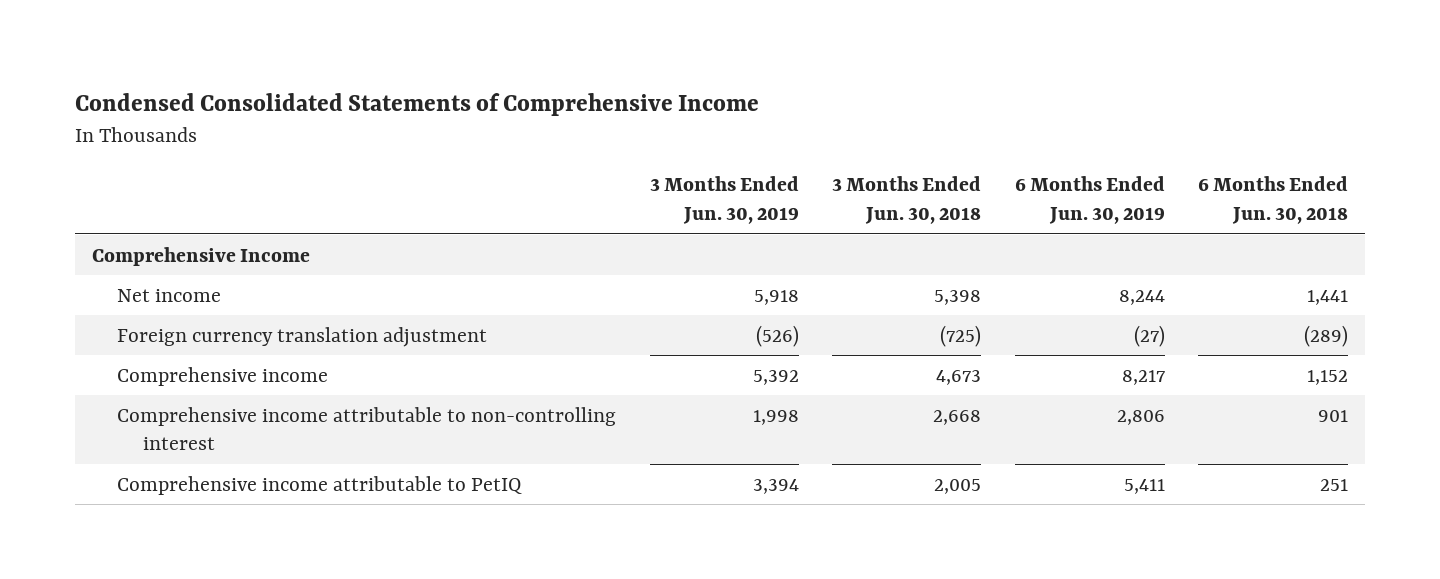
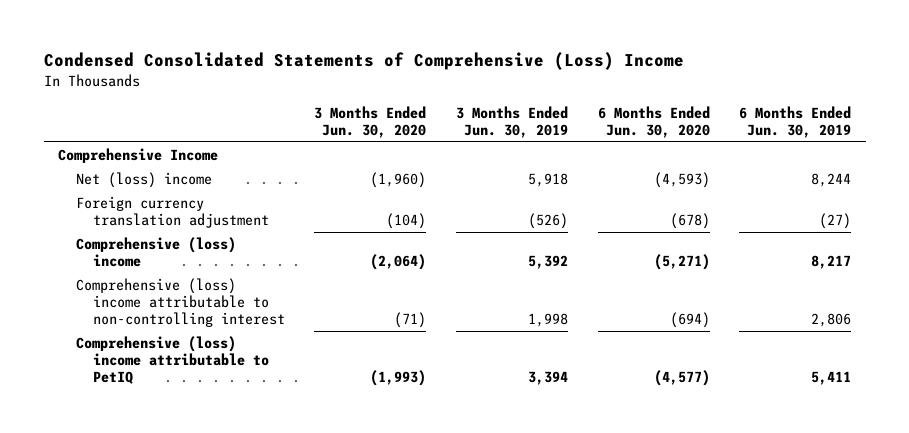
[74,92,759,116] Condensed Consolidated Statements of Comprehensive Income -> [43,52,684,71] Condensed Consolidated Statements of Comprehensive (Loss) Income
[832,176,982,225] 3 Months Ended Jun. 30, 2018 -> none
[1198,176,1349,225] 6 Months Ended Jun. 30, 2018 -> none
none -> [314,106,427,139] 3 Months Ended Jun. 30, 2020
none -> [597,106,710,139] 6 Months Ended Jun. 30, 2020
[117,288,222,302] Net income -> [75,172,212,189] Net (loss) income
[117,366,329,386] Comprehensive income -> [75,237,236,268] Comprehensive (loss) income
[117,406,617,451] Comprehensive income attributable to non-controlling interest -> [75,278,285,328] Comprehensive (loss) income attributable to non-controlling interest
[117,475,523,495] Comprehensive income attributable to PetIQ -> [75,336,269,385] Comprehensive (loss) income attributable to PetIQ

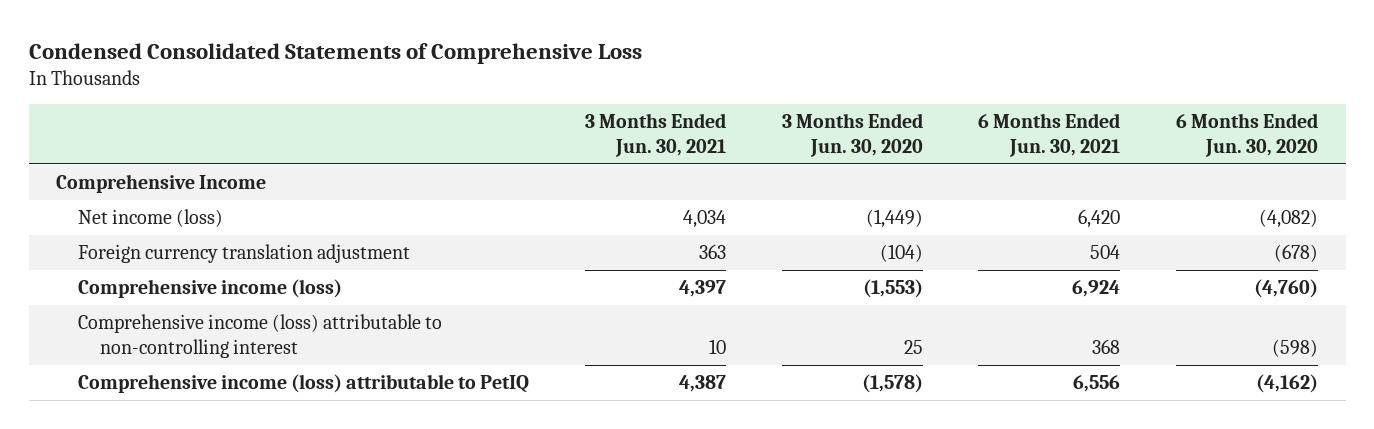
[43,52,684,71] Condensed Consolidated Statements of Comprehensive (Loss) Income -> [28,42,642,64] Condensed Consolidated Statements of Comprehensive Loss
[455,106,568,139] 3 Months Ended Jun. 30, 2019 -> none
[739,106,852,139] 6 Months Ended Jun. 30, 2019 -> none
none -> [585,113,727,158] 3 Months Ended Jun. 30, 2021
none -> [978,113,1121,158] 6 Months Ended Jun. 30, 2021
[75,172,212,189] Net (loss) income -> [78,209,224,228] Net income (loss)
[370,172,427,189] (1,960) -> [865,209,923,229] (1,449)
[653,172,710,189] (4,593) -> [1258,209,1318,229] (4,082)
[75,237,236,268] Comprehensive (loss) income -> [78,279,343,299] Comprehensive income (loss)
[370,254,427,271] (2,064) -> [862,279,923,299] (1,553)
[653,254,710,271] (5,271) -> [1253,279,1318,299] (4,760)
[75,278,285,328] Comprehensive (loss) income attributable to non-controlling interest -> [78,314,443,358] Comprehensive income (loss) attributable to non-controlling interest
[394,312,427,329] (71) -> [903,339,923,354] 25
[669,312,710,329] (694) -> [1271,338,1318,357] (598)
[75,336,269,385] Comprehensive (loss) income attributable to PetIQ -> [78,374,530,394] Comprehensive income (loss) attributable to PetIQ
[370,370,427,387] (1,993) -> [861,374,923,394] (1,578)
[653,370,710,387] (4,577) -> [1255,374,1318,394] (4,162)

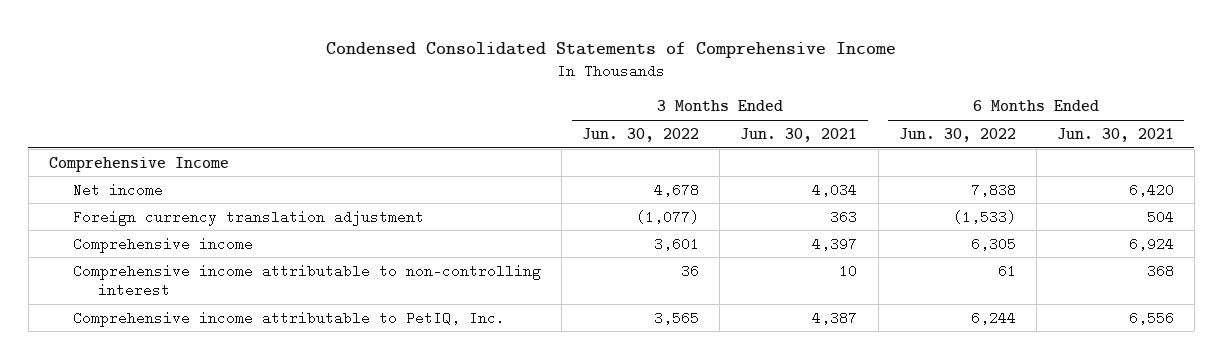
[28,42,642,64] Condensed Consolidated Statements of Comprehensive Loss -> [326,41,897,58] Condensed Consolidated Statements of Comprehensive Income
[781,113,923,158] 3 Months Ended Jun. 30, 2020 -> none
[1175,113,1318,158] 6 Months Ended Jun. 30, 2020 -> none
none -> [582,127,700,142] Jun. 30, 2022
none -> [898,127,1016,142] Jun. 30, 2022
[78,209,224,228] Net income (loss) -> [73,182,164,197] Net income
[78,279,343,299] Comprehensive income (loss) -> [73,236,254,253] Comprehensive income
[78,314,443,358] Comprehensive income (loss) attributable to non-controlling interest -> [73,263,542,298] Comprehensive income attributable to non-controlling interest
[78,374,530,394] Comprehensive income (loss) attributable to PetIQ -> [73,310,506,327] Comprehensive income attributable to PetIQ, Inc.

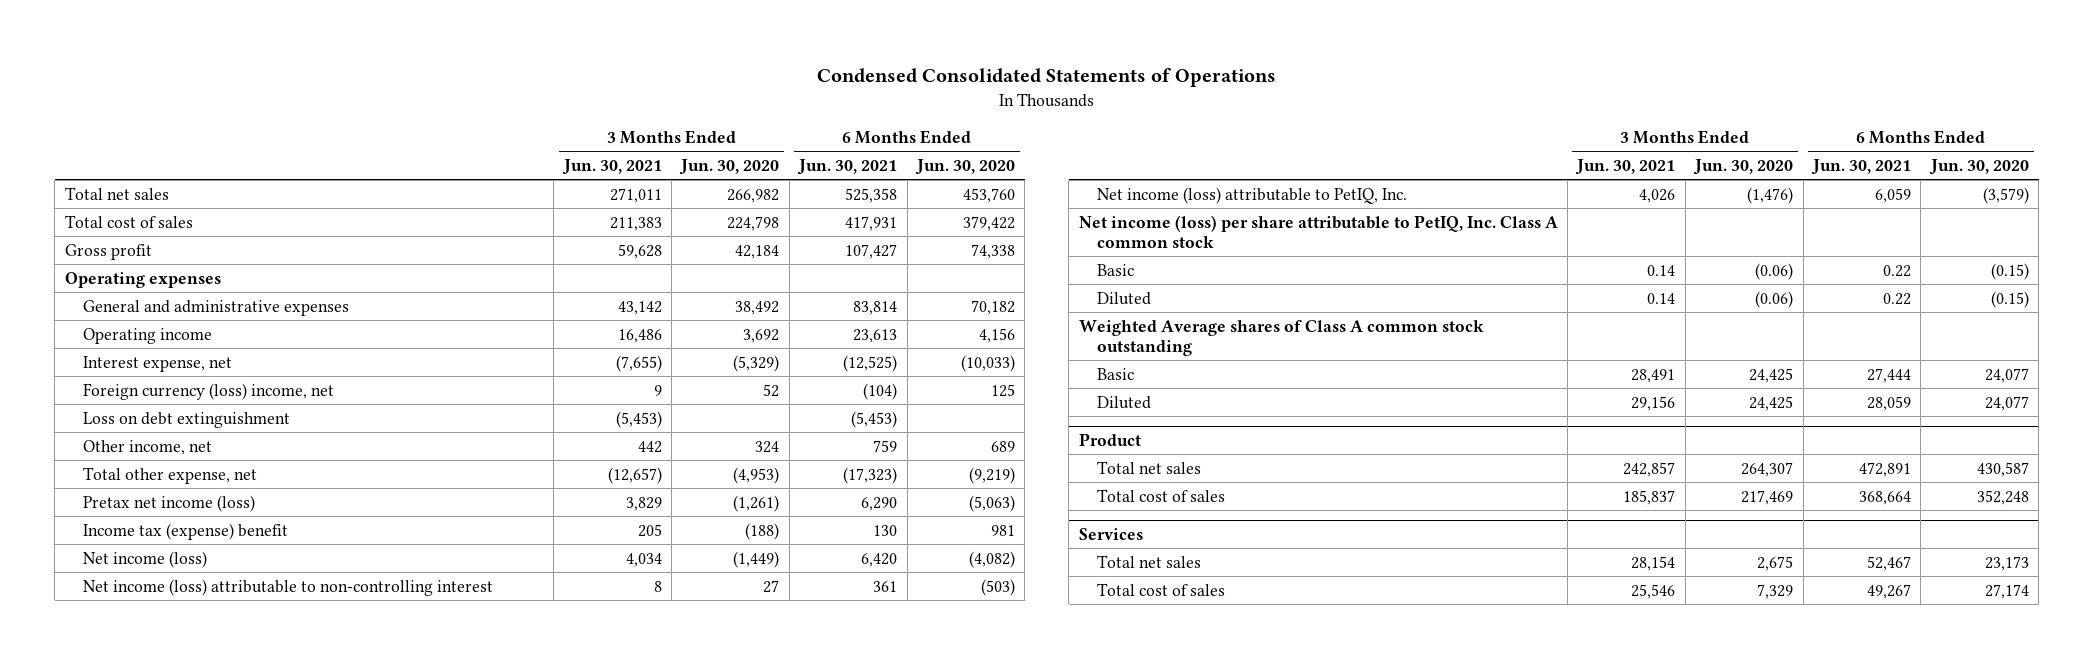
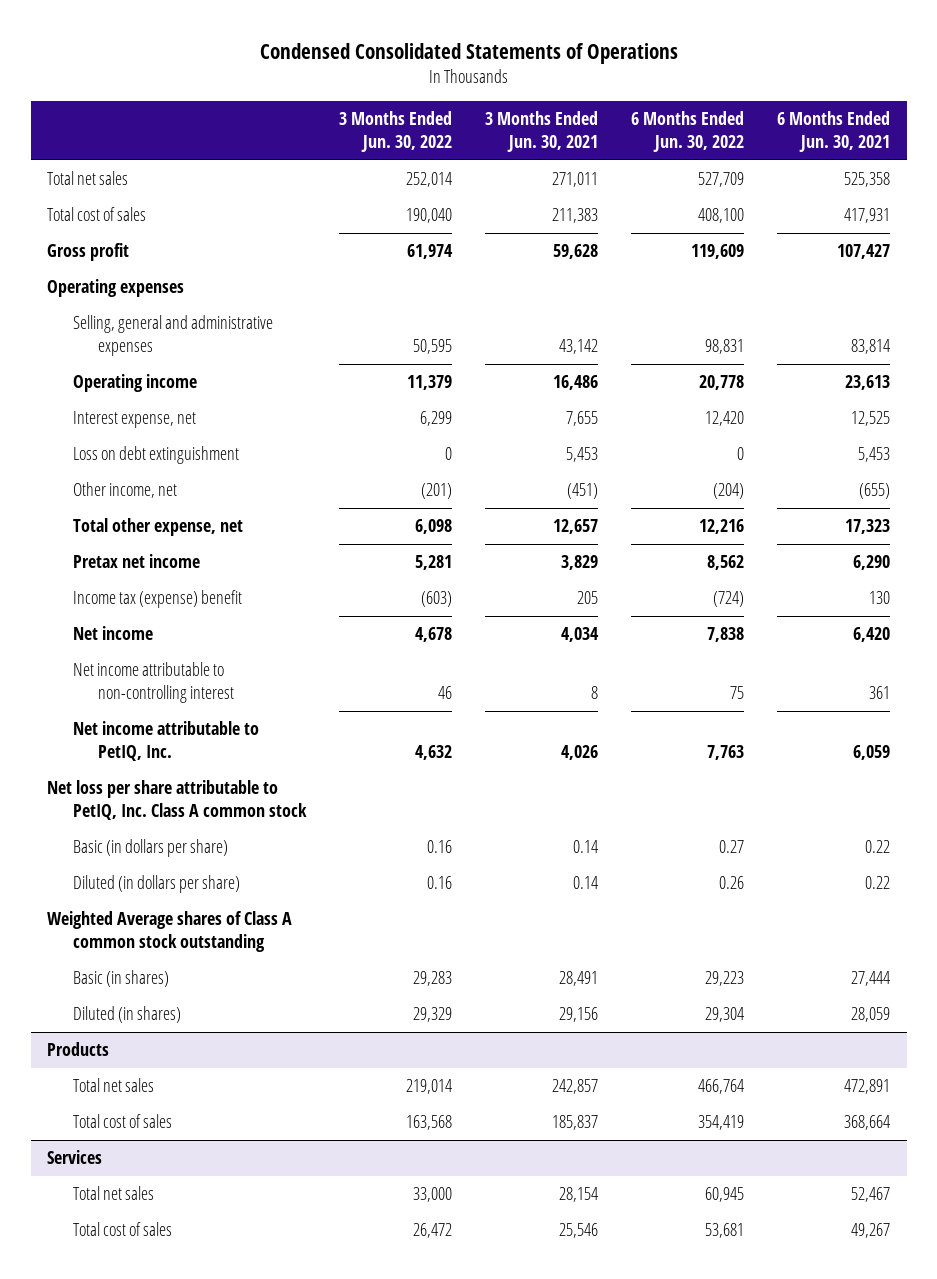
[679,159,780,176] Jun. 30, 2020 -> none
[914,159,1015,176] Jun. 30, 2020 -> none
none -> [338,111,452,153] 3 Months Ended Jun. 30, 2022
none -> [630,111,744,153] 6 Months Ended Jun. 30, 2022
[83,299,350,316] General and administrative expenses -> [72,315,273,357] Selling, general and administrative expenses
[83,382,335,400] Foreign currency (loss) income, net -> none
[615,354,662,372] (7,655) -> [565,411,598,427] 7,655
[843,354,898,372] (12,525) -> [850,411,890,427] 12,525
[615,410,662,428] (5,453) -> [565,447,598,463] 5,453
[851,410,898,428] (5,453) -> [857,447,890,463] 5,453
[637,440,662,453] 442 -> [566,483,598,500] (451)
[873,439,898,452] 759 -> [858,483,890,500] (655)
[607,466,662,484] (12,657) -> [552,519,598,535] 12,657
[843,466,898,484] (17,323) -> [844,519,890,535] 17,323
[83,494,256,512] Pretax net income (loss) -> [72,554,200,569] Pretax net income
[83,550,208,568] Net income (loss) -> [72,626,153,641] Net income
[83,578,494,596] Net income (loss) attributable to non-controlling interest -> [72,662,235,704] Net income attributable to non-controlling interest
[1097,186,1408,204] Net income (loss) attributable to PetIQ, Inc. -> [72,721,259,762] Net income attributable to PetIQ, Inc.
[1078,214,1558,248] Net income (loss) per share attributable to PetIQ, Inc. Class A common stock -> [47,780,307,821] Net loss per share attributable to PetIQ, Inc. Class A common stock
[1097,263,1135,276] Basic -> [72,839,228,858] Basic (in dollars per share)
[1097,291,1152,305] Diluted -> [72,875,240,894] Diluted (in dollars per share)
[1097,367,1135,380] Basic -> [72,970,169,988] Basic (in shares)
[1097,395,1152,409] Diluted -> [72,1006,181,1024] Diluted (in shares)
[1078,432,1141,446] Product -> [47,1042,110,1057] Products

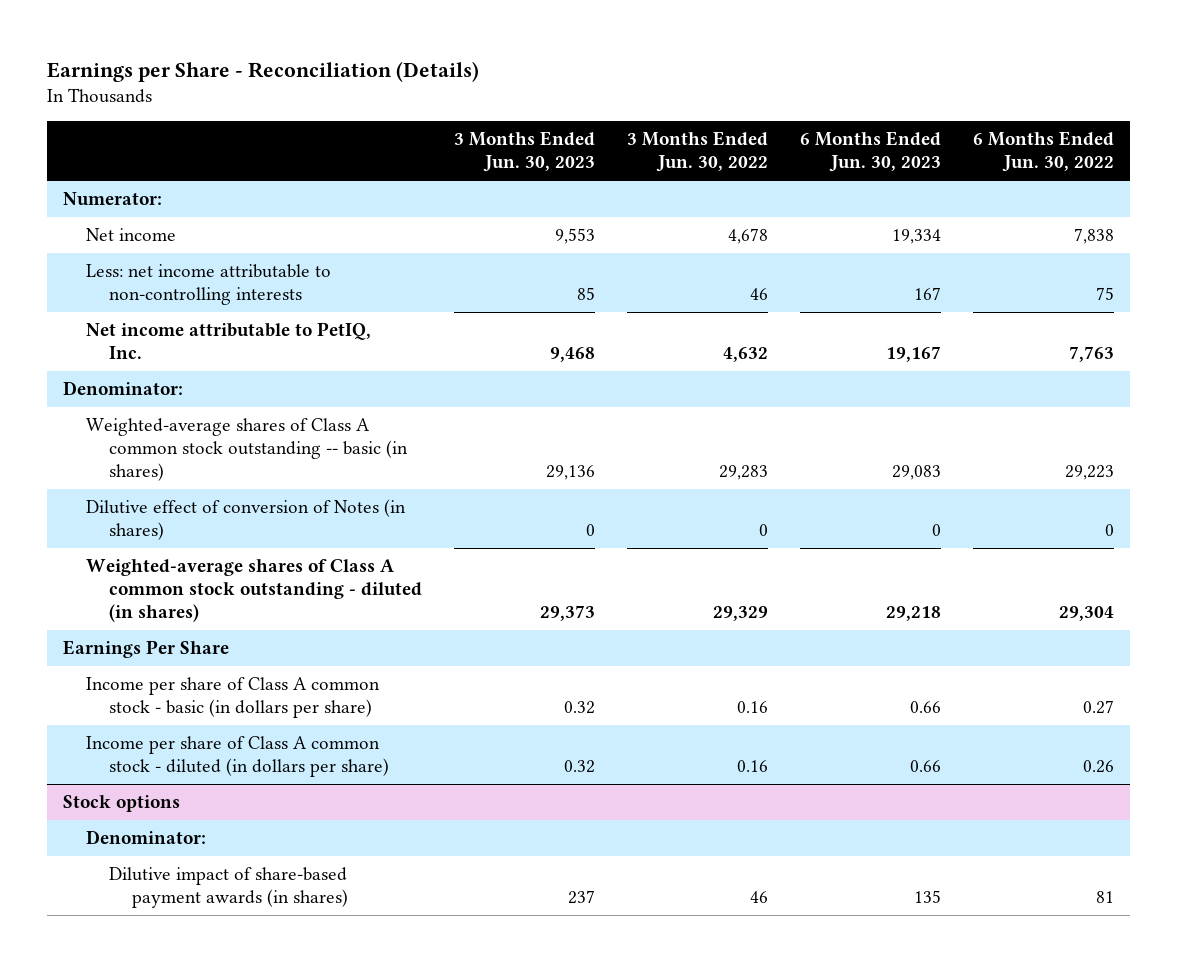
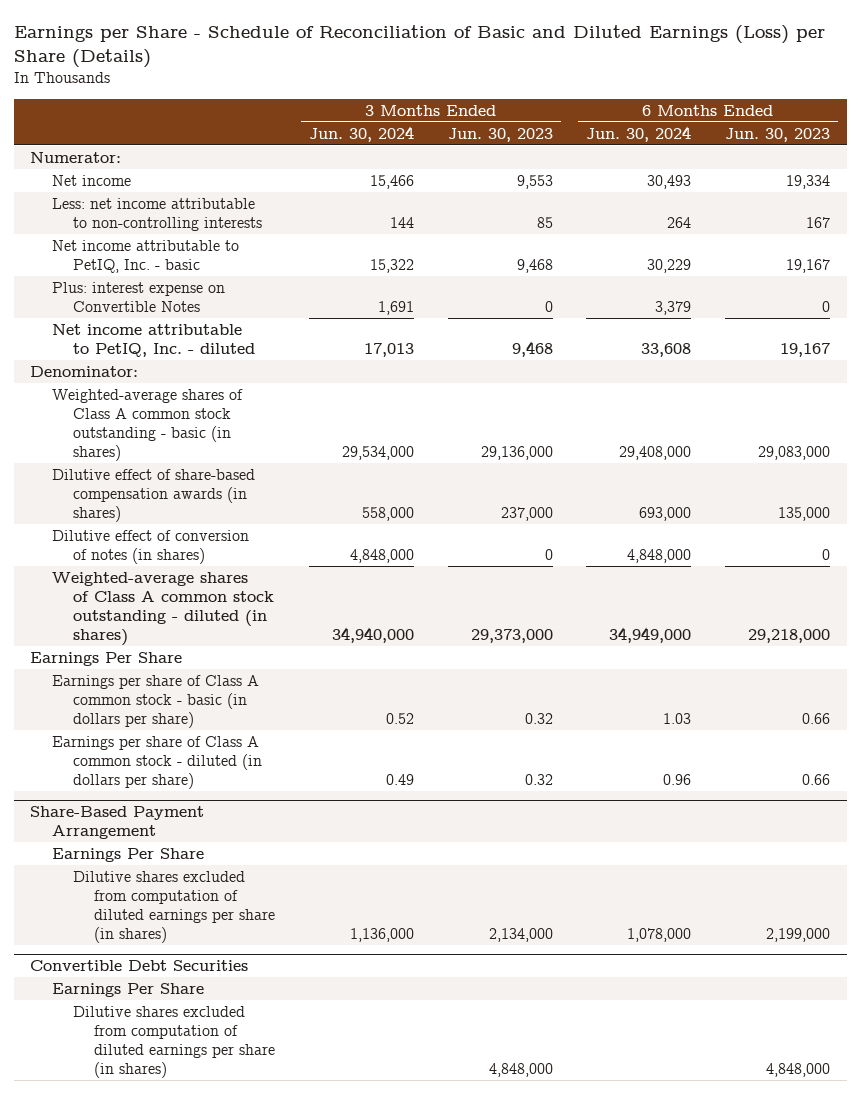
[47,60,480,82] Earnings per Share - Reconciliation (Details) -> [13,24,825,69] Earnings per Share - Schedule of Reconciliation of Basic and Diluted Earnings (Loss) per Share (Details)
[626,131,768,172] 3 Months Ended Jun. 30, 2022 -> none
[972,131,1114,172] 6 Months Ended Jun. 30, 2022 -> none
none -> [308,125,414,142] Jun. 30, 2024
none -> [586,125,692,142] Jun. 30, 2024
[86,322,372,360] Net income attributable to PetIQ, Inc. -> [51,239,239,273] Net income attributable to PetIQ, Inc. - basic
none -> [51,281,225,312] Plus: interest expense on Convertible Notes
none -> [51,323,256,357] Net income attributable to PetIQ, Inc. - diluted
[86,418,408,481] Weighted-average shares of Class A common stock outstanding -- basic (in shares) -> [51,388,243,461] Weighted-average shares of Class A common stock outstanding - basic (in shares)
[545,464,595,480] 29,136 -> [480,445,553,460] 29,136,000
[891,464,941,480] 29,083 -> [757,445,830,460] 29,083,000
none -> [51,468,255,522] Dilutive effect of share-based compensation awards (in shares)
[86,499,407,541] Dilutive effect of conversion of Notes (in shares) -> [51,529,249,564] Dilutive effect of conversion of notes (in shares)
[539,604,595,621] 29,373 -> [470,628,553,643] 29,373,000
[885,605,941,621] 29,218 -> [747,628,830,643] 29,218,000
[63,795,181,813] Stock options -> none
[86,830,207,845] Denominator: -> none
[108,867,348,909] Dilutive impact of share-based payment awards (in shares) -> none
[86,677,381,719] Income per share of Class A common stock - basic (in dollars per share) -> [51,674,259,728] Earnings per share of Class A common stock - basic (in dollars per share)
[86,736,389,778] Income per share of Class A common stock - diluted (in dollars per share) -> [51,735,263,789] Earnings per share of Class A common stock - diluted (in dollars per share)
none -> [30,806,205,840] Share-Based Payment Arrangement
none -> [51,847,204,862] Earnings Per Share
none -> [73,870,276,943] Dilutive shares excluded from computation of diluted earnings per share (in shares)
none -> [30,960,249,972] Convertible Debt Securities
none -> [51,982,204,997] Earnings Per Share
none -> [73,1005,276,1078] Dilutive shares excluded from computation of diluted earnings per share (in shares)

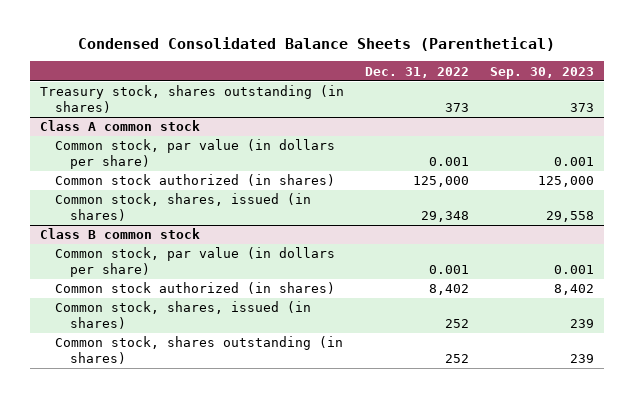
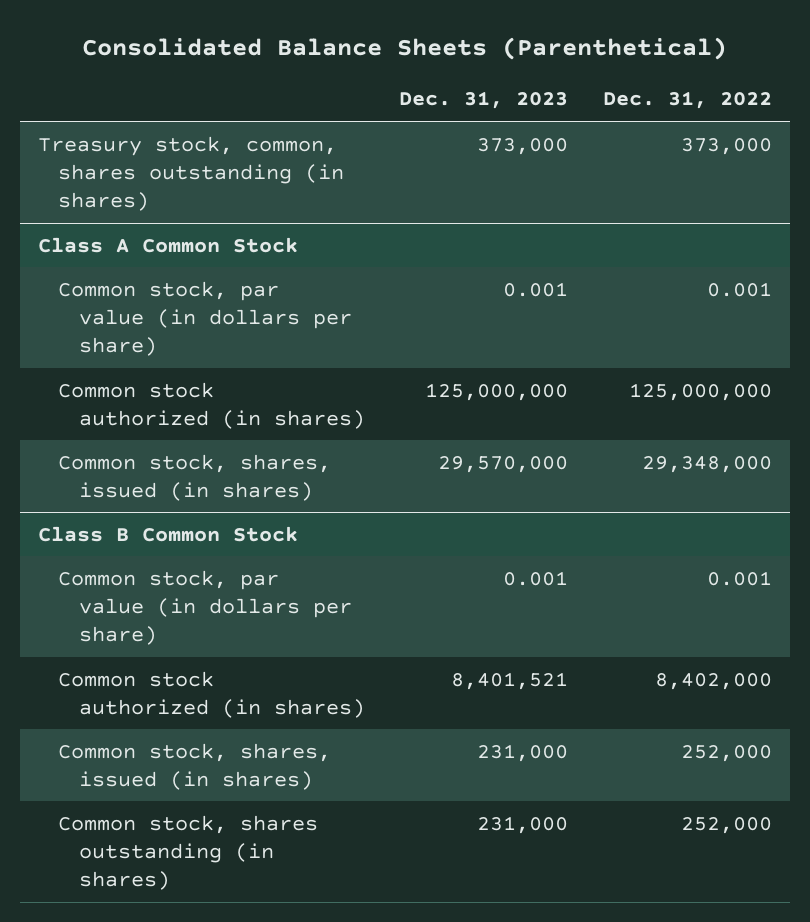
[77,36,555,51] Condensed Consolidated Balance Sheets (Parenthetical) -> [82,36,728,60] Consolidated Balance Sheets (Parenthetical)
[489,66,594,79] Sep. 30, 2023 -> none
none -> [399,91,569,110] Dec. 31, 2023
[40,85,345,114] Treasury stock, shares outstanding (in shares) -> [37,135,345,211] Treasury stock, common, shares outstanding (in shares)
[444,103,469,113] 373 -> [681,137,773,155] 373,000
[40,120,201,132] Class A common stock -> [37,236,298,253] Class A Common Stock
[412,176,469,188] 125,000 -> [629,382,773,401] 125,000,000
[420,211,469,223] 29,348 -> [642,455,773,473] 29,348,000
[40,228,201,240] Class B common stock -> [37,525,298,542] Class B Common Stock
[428,284,469,296] 8,402 -> [655,672,773,690] 8,402,000
[444,319,469,329] 252 -> [681,744,773,762] 252,000
[444,354,469,364] 252 -> [681,816,773,834] 252,000

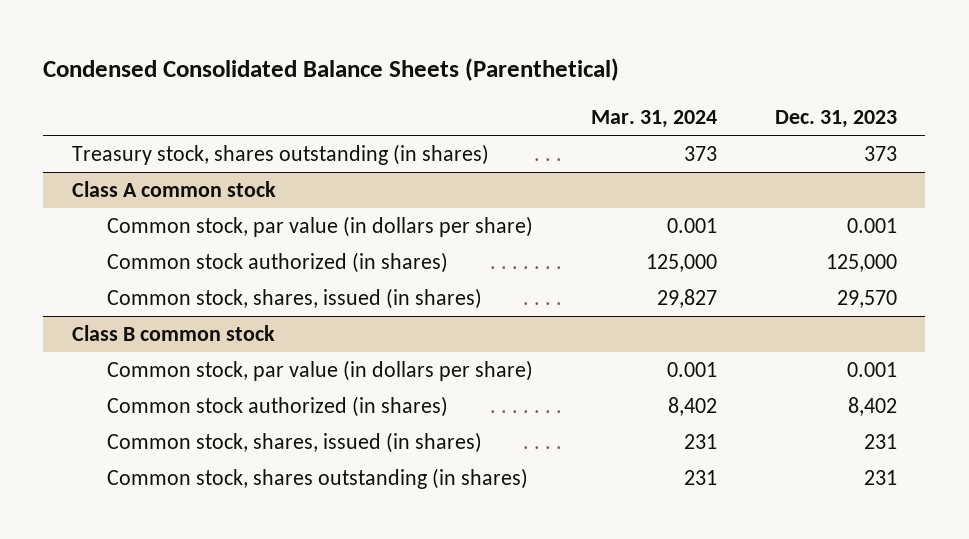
[82,36,728,60] Consolidated Balance Sheets (Parenthetical) -> [43,58,620,82] Condensed Consolidated Balance Sheets (Parenthetical)
[603,91,773,110] Dec. 31, 2022 -> none
none -> [590,110,717,129] Mar. 31, 2024
[37,135,345,211] Treasury stock, common, shares outstanding (in shares) -> [72,144,490,166] Treasury stock, shares outstanding (in shares)
[477,137,569,155] 373,000 -> [863,146,897,162] 373
[37,236,298,253] Class A Common Stock -> [72,181,277,198] Class A common stock
[425,382,569,401] 125,000,000 -> [825,254,897,273] 125,000
[438,455,569,473] 29,570,000 -> [836,290,897,309] 29,570
[37,525,298,542] Class B Common Stock -> [72,325,276,342] Class B common stock
[451,671,569,690] 8,401,521 -> [847,397,897,417] 8,402
[477,743,569,762] 231,000 -> [863,434,897,450] 231
[477,815,569,834] 231,000 -> [863,470,897,486] 231

